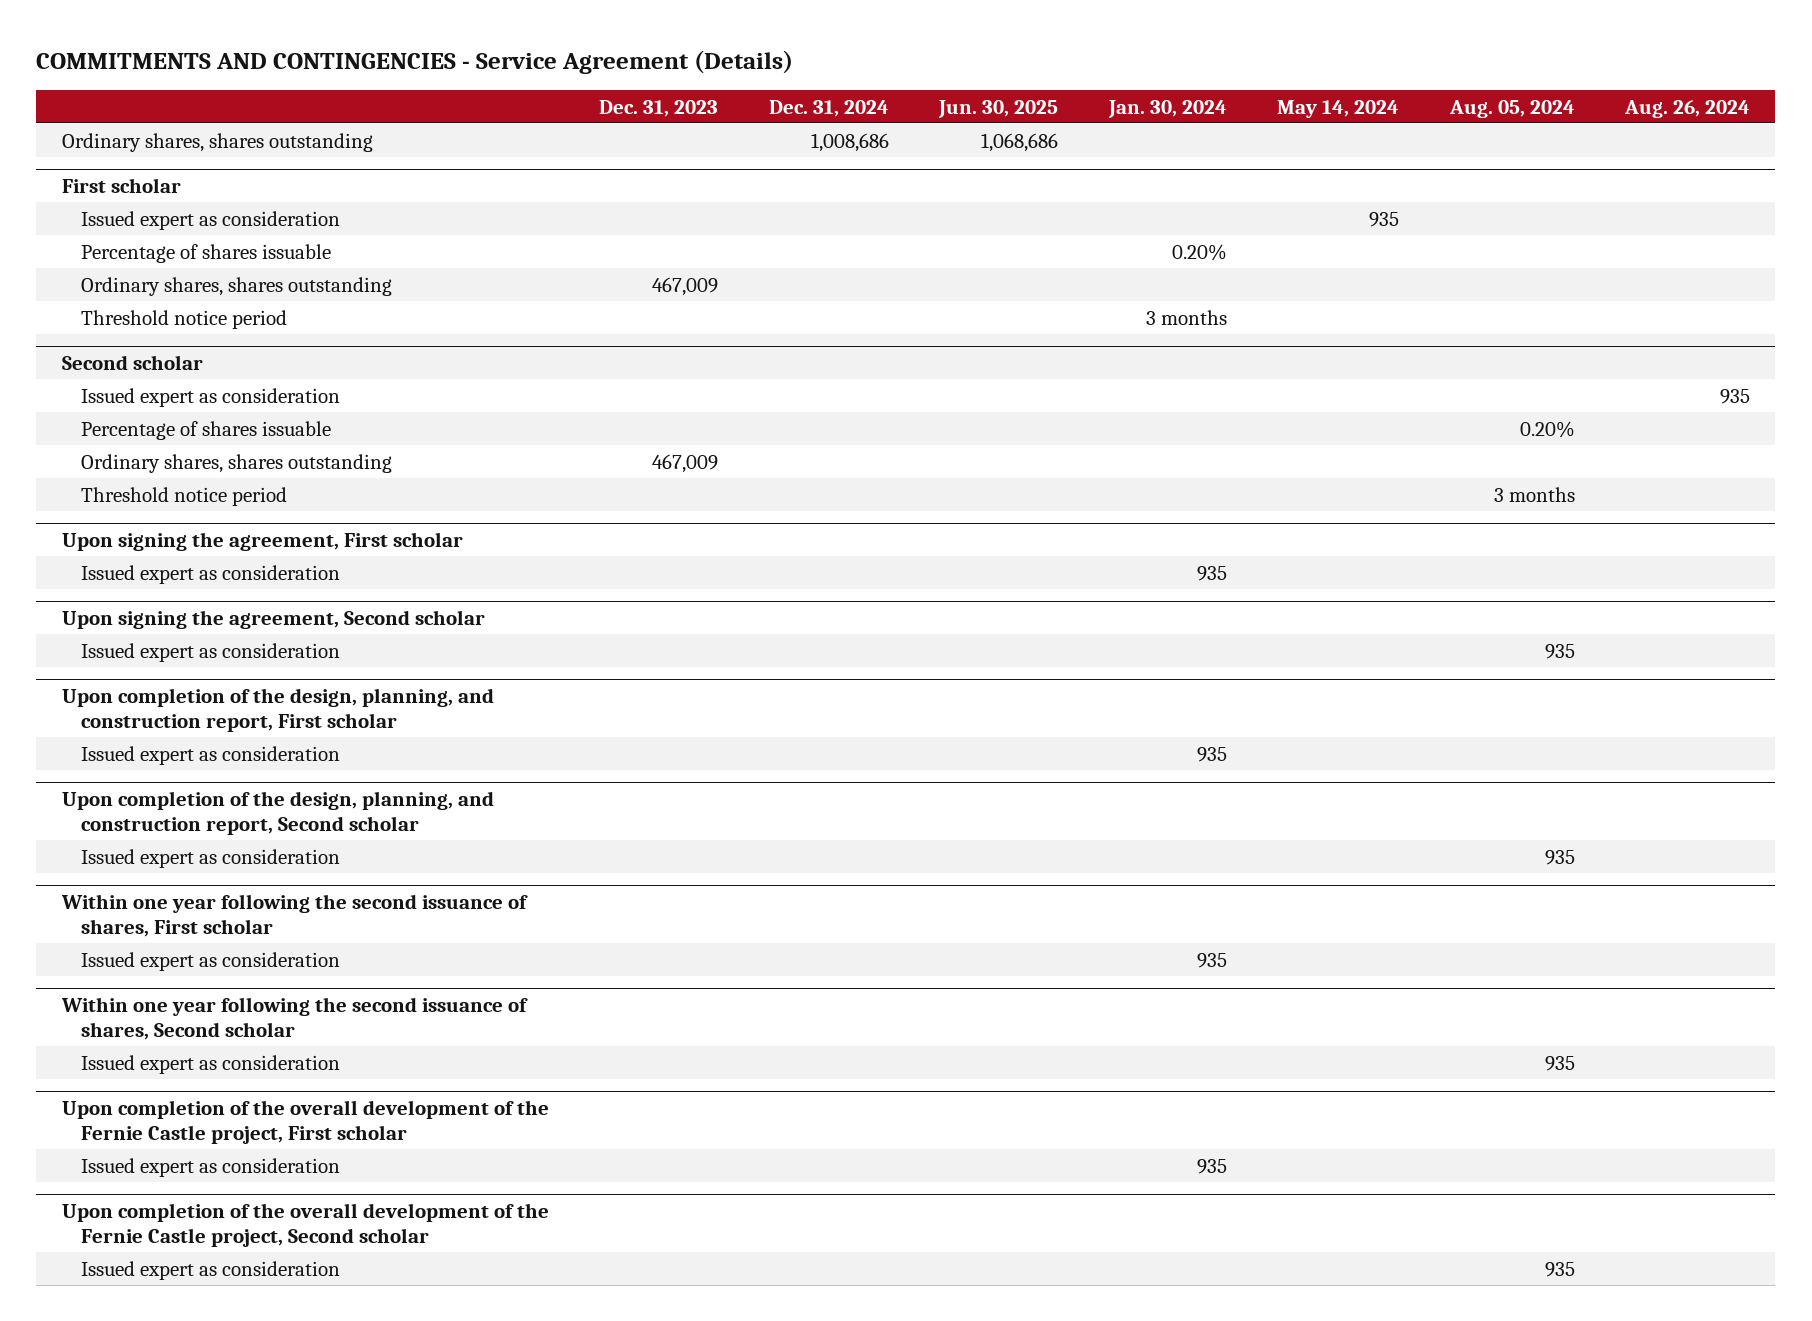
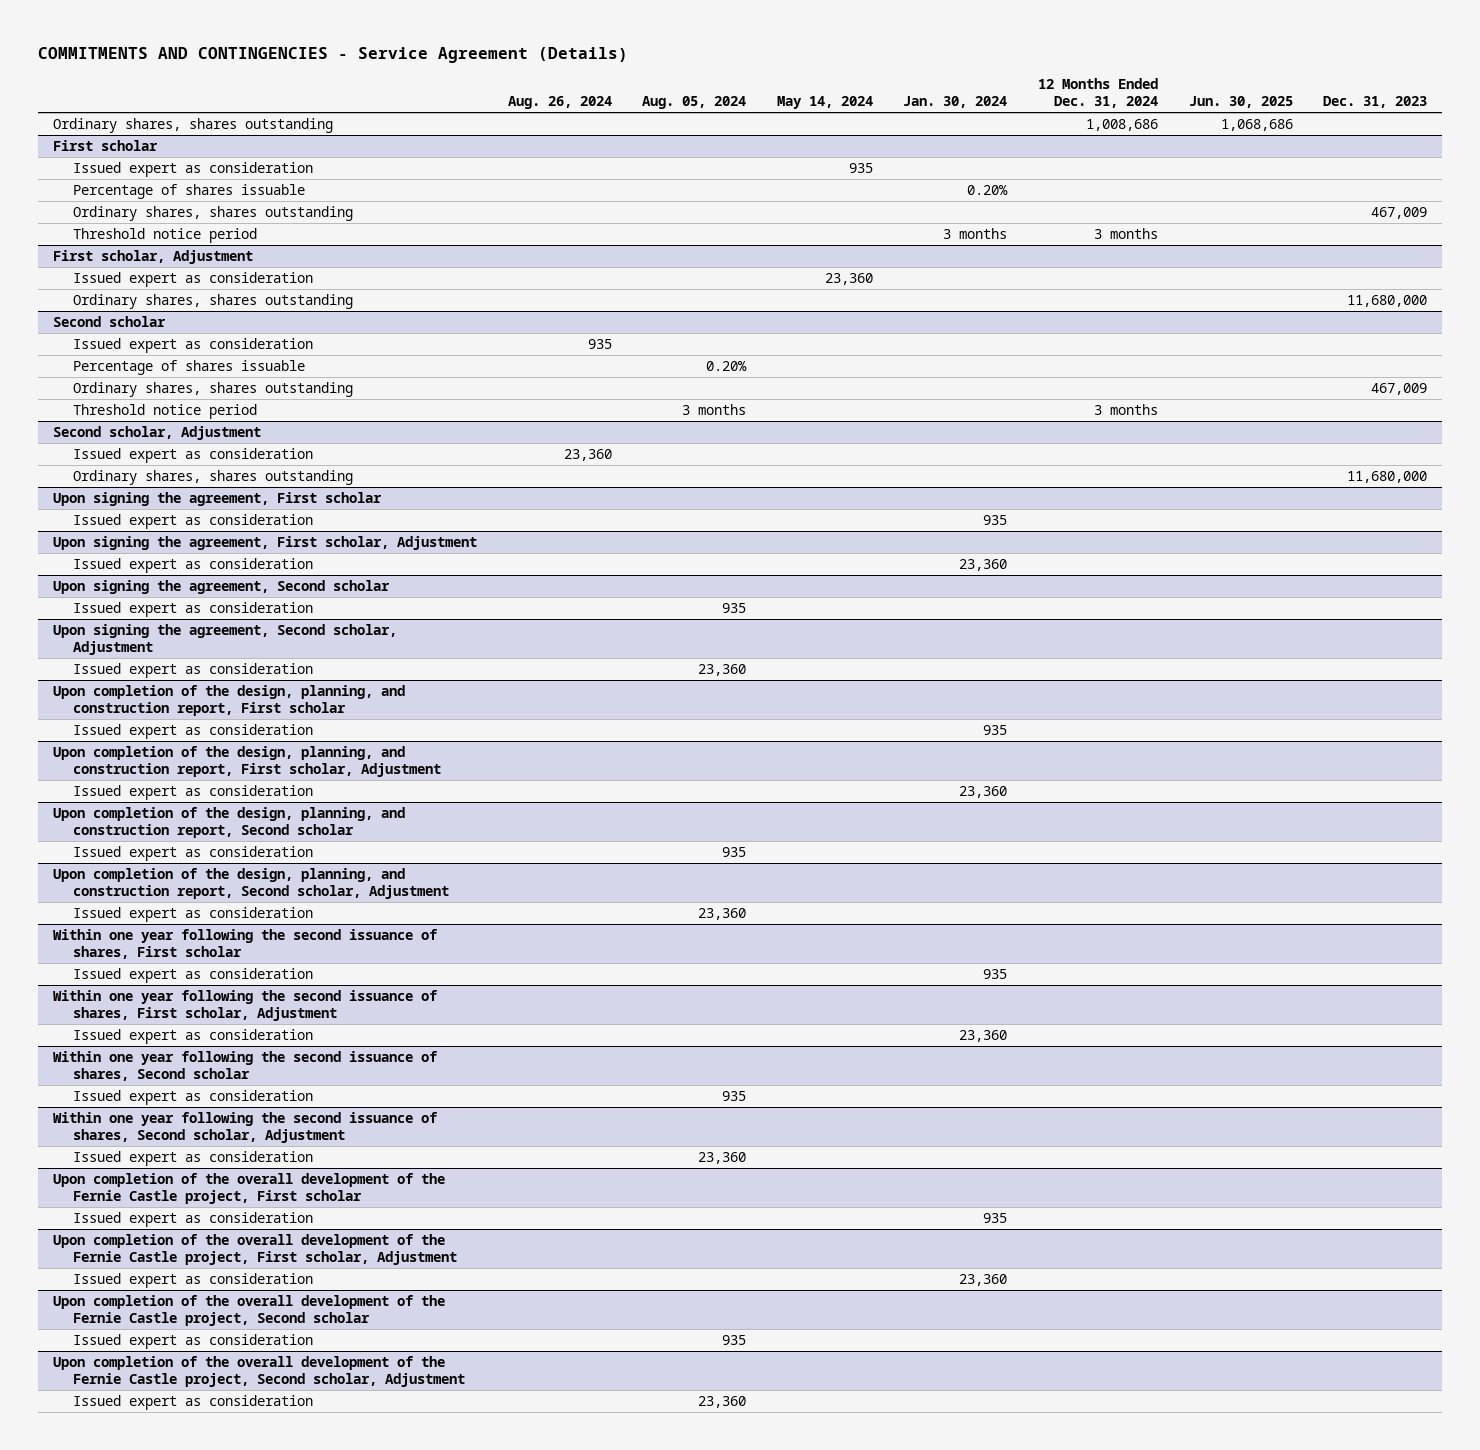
[768,99,889,117] Dec. 31, 2024 -> none
none -> [1037,78,1158,109] 12 Months Ended Dec. 31, 2024
none -> [52,250,253,265] First scholar, Adjustment
none -> [73,272,314,288] Issued expert as consideration
none -> [73,294,354,310] Ordinary shares, shares outstanding
none -> [52,426,261,441] Second scholar, Adjustment
none -> [73,448,314,464] Issued expert as consideration
none -> [73,470,354,486] Ordinary shares, shares outstanding
none -> [52,536,477,551] Upon signing the agreement, First scholar, Adjustment
none -> [73,558,314,574] Issued expert as consideration
none -> [52,624,397,656] Upon signing the agreement, Second scholar, Adjustment
none -> [73,663,314,679] Issued expert as consideration
none -> [52,746,442,778] Upon completion of the design, planning, and construction report, First scholar, Adjustment
none -> [73,785,314,801] Issued expert as consideration
none -> [52,868,450,900] Upon completion of the design, planning, and construction report, Second scholar, Adjustment
none -> [73,907,314,923] Issued expert as consideration
none -> [52,990,438,1022] Within one year following the second issuance of shares, First scholar, Adjustment
none -> [73,1029,314,1045] Issued expert as consideration
none -> [52,1112,438,1144] Within one year following the second issuance of shares, Second scholar, Adjustment
none -> [73,1151,314,1167] Issued expert as consideration
none -> [52,1234,458,1266] Upon completion of the overall development of the Fernie Castle project, First scholar, Adjustment
none -> [73,1273,314,1289] Issued expert as consideration
none -> [52,1356,466,1388] Upon completion of the overall development of the Fernie Castle project, Second scholar, Adjustment
none -> [73,1395,314,1411] Issued expert as consideration

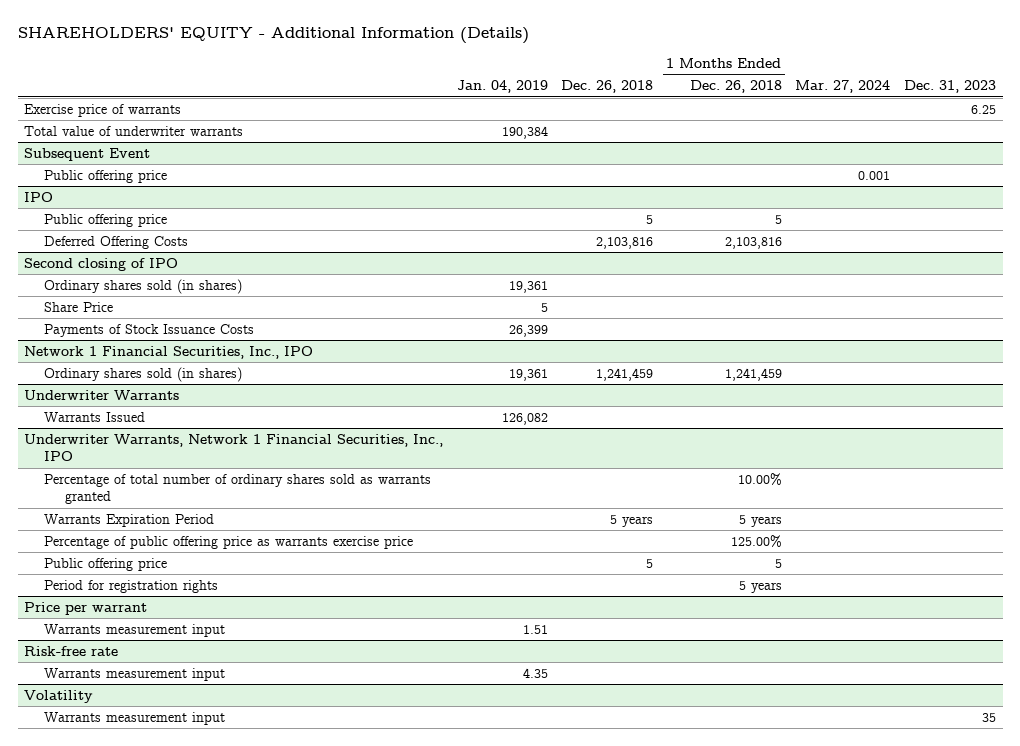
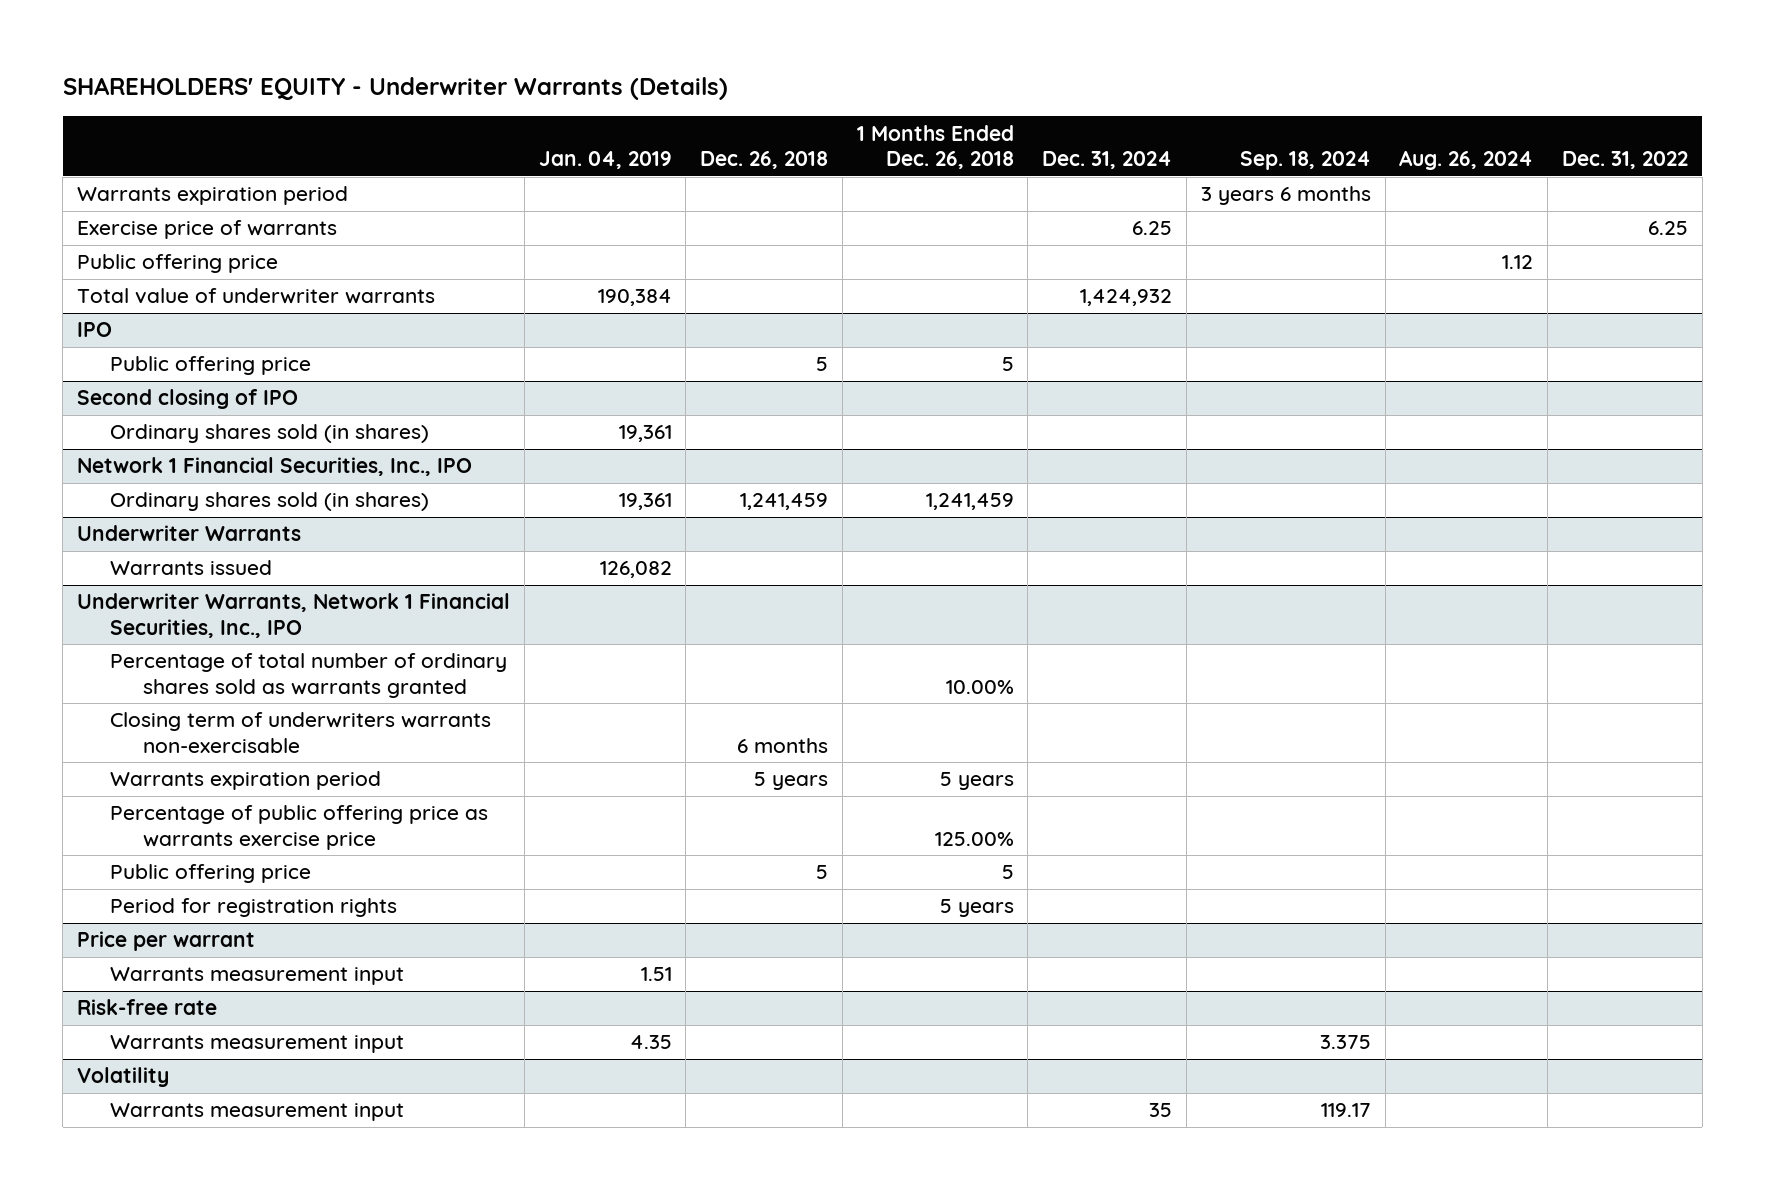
[17,27,529,45] SHAREHOLDERS' EQUITY - Additional Information (Details) -> [62,77,728,101] SHAREHOLDERS' EQUITY - Underwriter Warrants (Details)
[795,80,891,94] Mar. 27, 2024 -> none
[903,80,996,94] Dec. 31, 2023 -> none
none -> [1042,151,1173,170] Dec. 31, 2024
none -> [1239,151,1371,171] Sep. 18, 2024
none -> [1399,150,1534,171] Aug. 26, 2024
none -> [1561,151,1688,170] Dec. 31, 2022
none -> [77,186,349,206] Warrants expiration period
none -> [77,254,279,274] Public offering price
[24,147,151,161] Subsequent Event -> none
[44,169,168,183] Public offering price -> none
[44,235,189,249] Deferred Offering Costs -> none
[44,301,114,312] Share Price -> none
[44,323,255,337] Payments of Stock Issuance Costs -> none
[44,411,146,422] Warrants Issued -> [110,560,273,576] Warrants issued
none -> [110,712,492,753] Closing term of underwriters warrants non-exercisable
[44,513,215,527] Warrants Expiration Period -> [110,771,382,791] Warrants expiration period

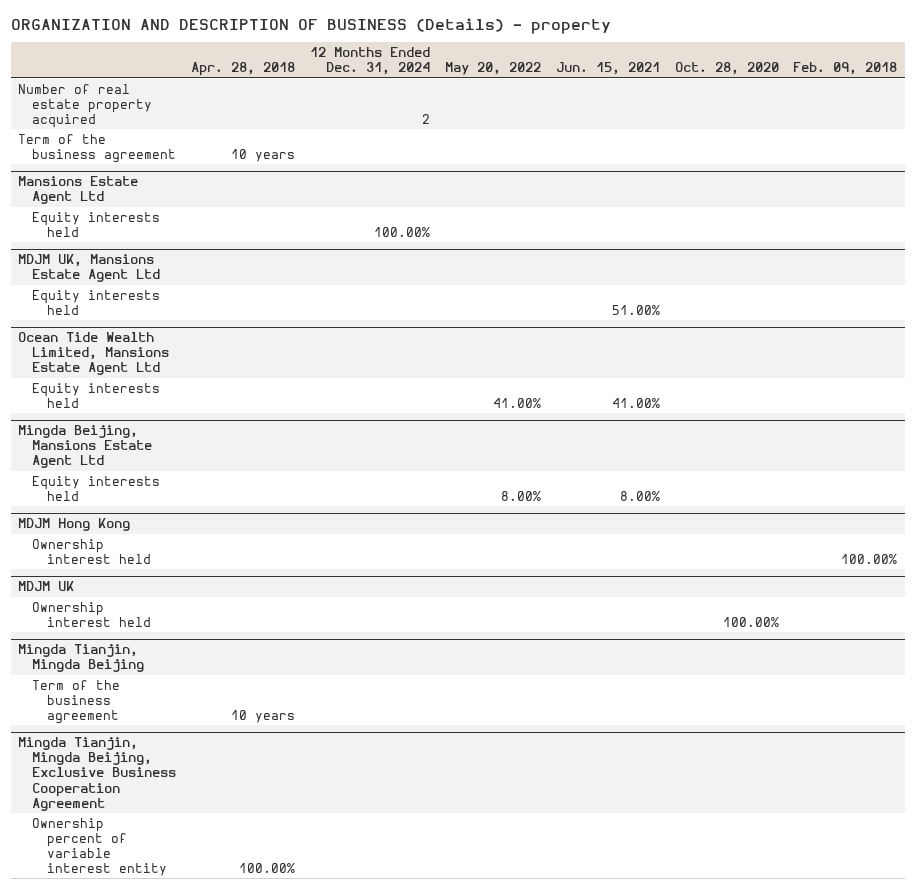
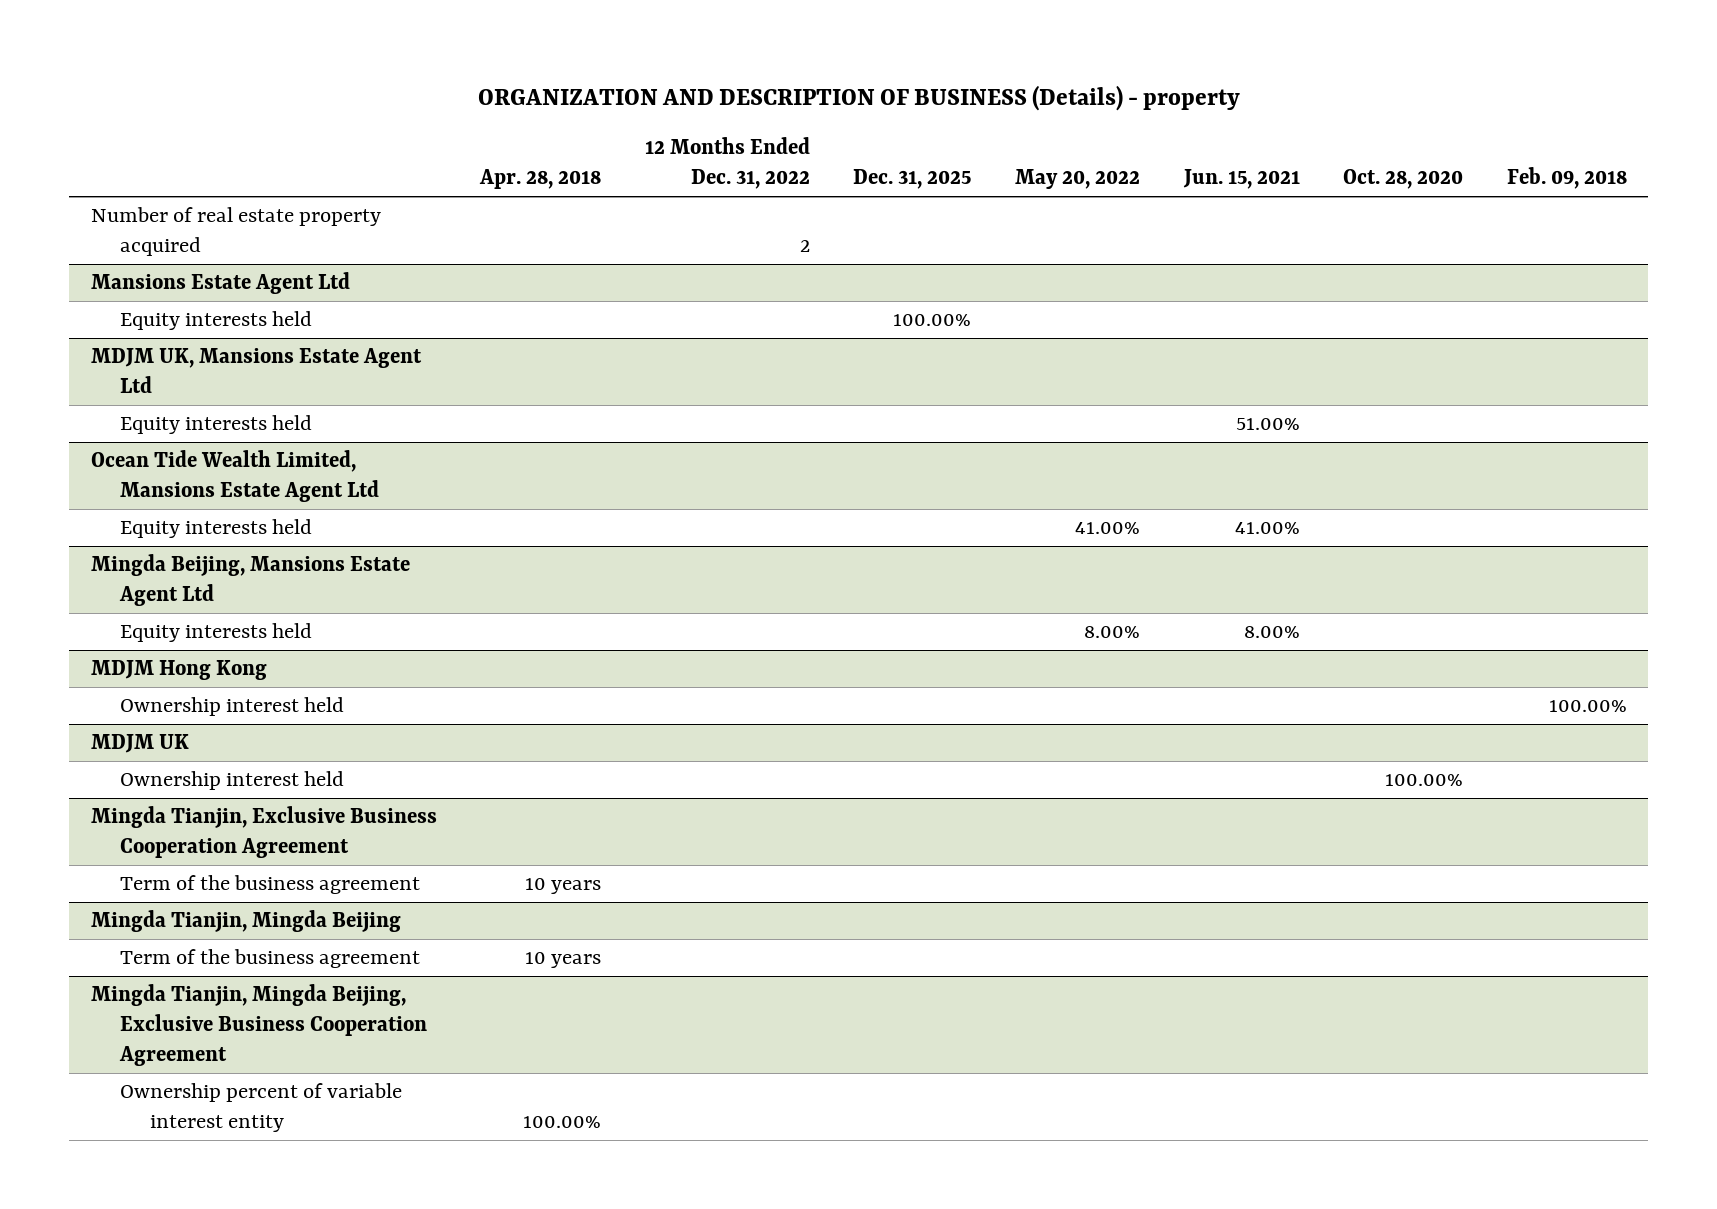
[310,47,431,76] 12 Months Ended Dec. 31, 2024 -> none
none -> [644,137,810,190] 12 Months Ended Dec. 31, 2022
none -> [853,169,972,190] Dec. 31, 2025
[17,133,177,163] Term of the business agreement -> none
none -> [90,806,437,859] Mingda Tianjin, Exclusive Business Cooperation Agreement
none -> [120,875,421,895] Term of the business agreement

